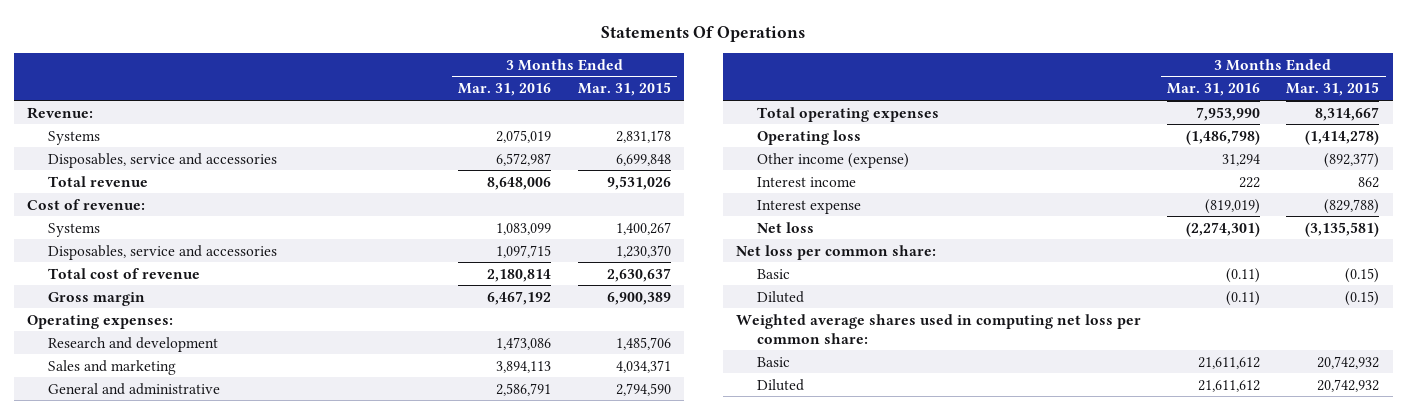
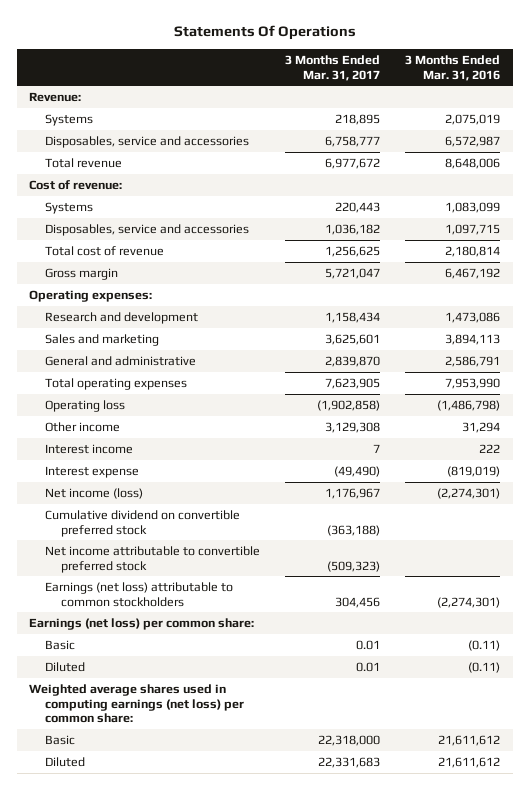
[577,82,671,97] Mar. 31, 2015 -> none
none -> [284,54,380,81] 3 Months Ended Mar. 31, 2017
[756,152,909,168] Other income (expense) -> [44,421,120,432] Other income
[756,221,814,233] Net loss -> [44,487,143,499] Net income (loss)
none -> [44,509,240,537] Cumulative dividend on convertible preferred stock
none -> [44,545,260,573] Net income attributable to convertible preferred stock
none -> [44,581,233,607] Earnings (net loss) attributable to common stockholders
[735,244,936,260] Net loss per common share: -> [29,617,255,630] Earnings (net loss) per common share:
[735,313,1141,344] Weighted average shares used in computing net loss per common share: -> [29,683,244,724] Weighted average shares used in computing earnings (net loss) per common share:

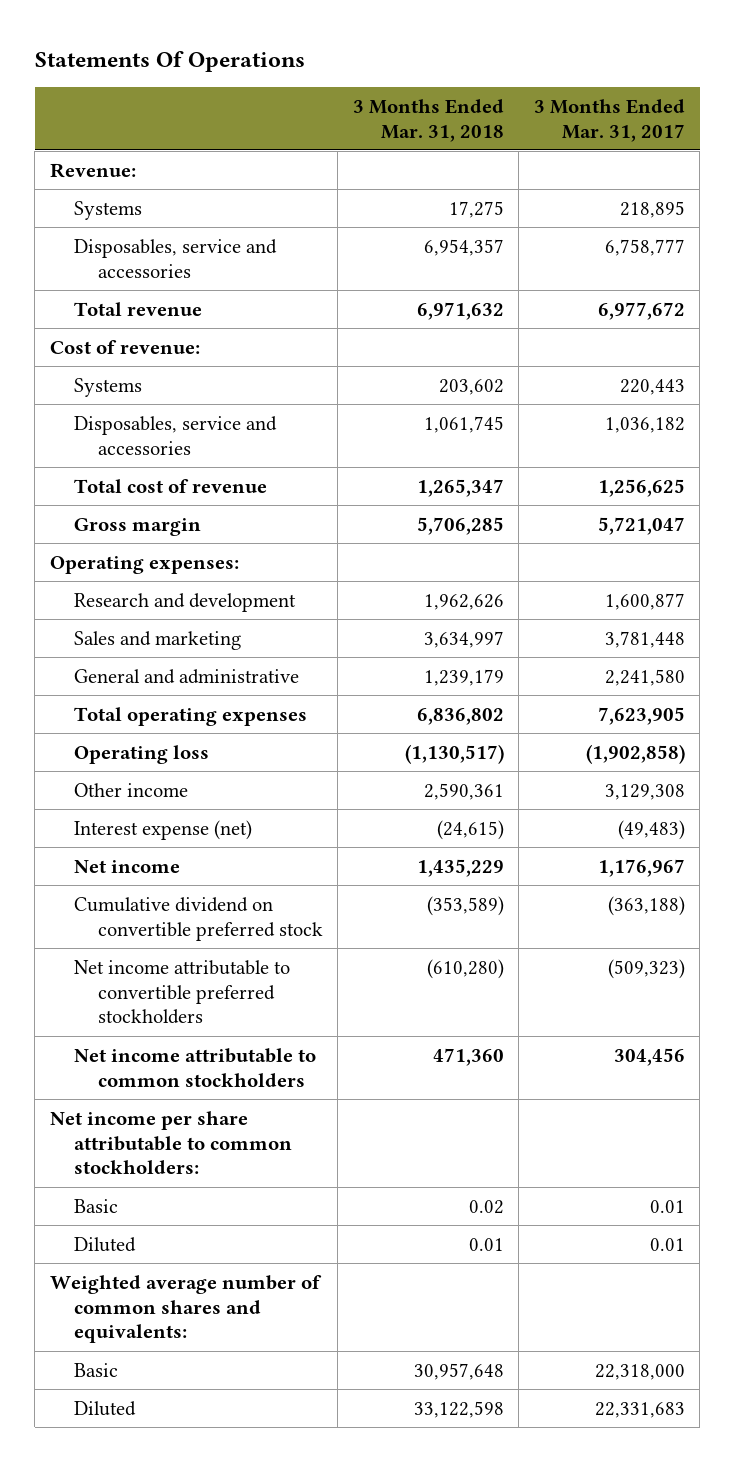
[405,54,501,81] 3 Months Ended Mar. 31, 2016 -> none
none -> [352,98,504,142] 3 Months Ended Mar. 31, 2018
[324,311,380,323] 1,158,434 -> [604,592,685,610] 1,600,877
[324,333,380,345] 3,625,601 -> [604,630,685,648] 3,781,448
[324,355,380,367] 2,839,870 -> [604,668,685,686] 2,241,580
[44,443,133,454] Interest income -> none
[44,465,139,478] Interest expense -> [73,819,252,840] Interest expense (net)
[333,465,380,477] (49,490) -> [617,819,685,840] (49,483)
[44,487,143,499] Net income (loss) -> [73,859,180,873] Net income
[44,545,260,573] Net income attributable to convertible preferred stock -> [73,959,290,1025] Net income attributable to convertible preferred stockholders
[44,581,233,607] Earnings (net loss) attributable to common stockholders -> [73,1047,316,1087] Net income attributable to common stockholders
[29,617,255,630] Earnings (net loss) per common share: -> [49,1110,292,1175] Net income per share attributable to common stockholders:
[29,683,244,724] Weighted average shares used in computing earnings (net loss) per common share: -> [49,1274,322,1344] Weighted average number of common shares and equivalents:

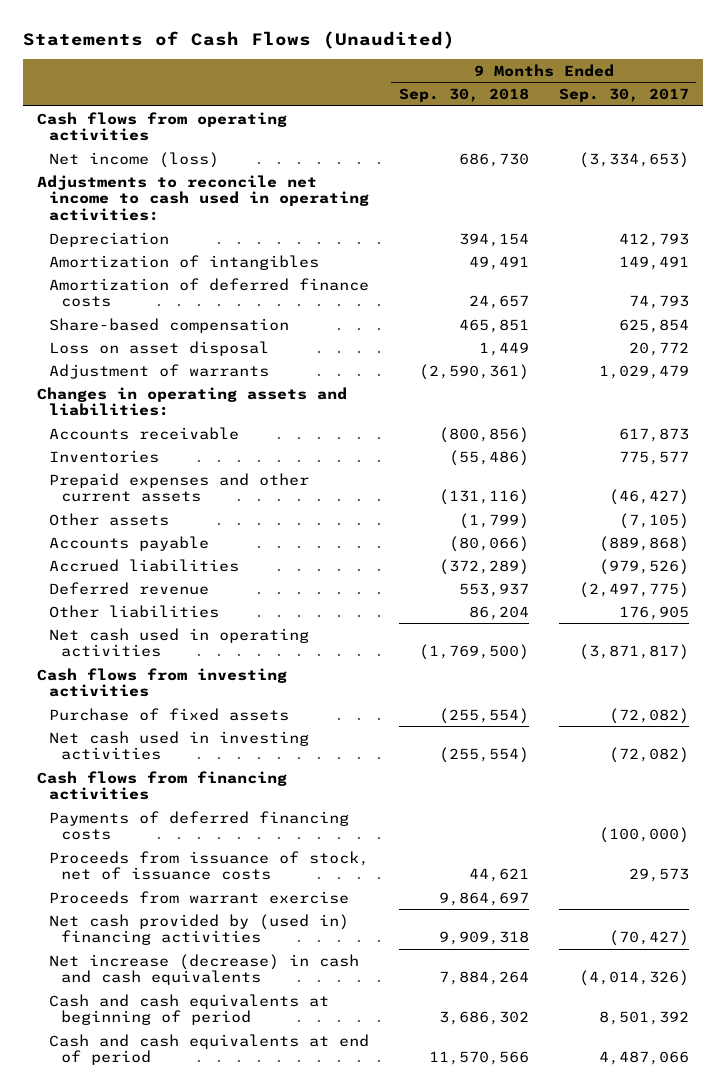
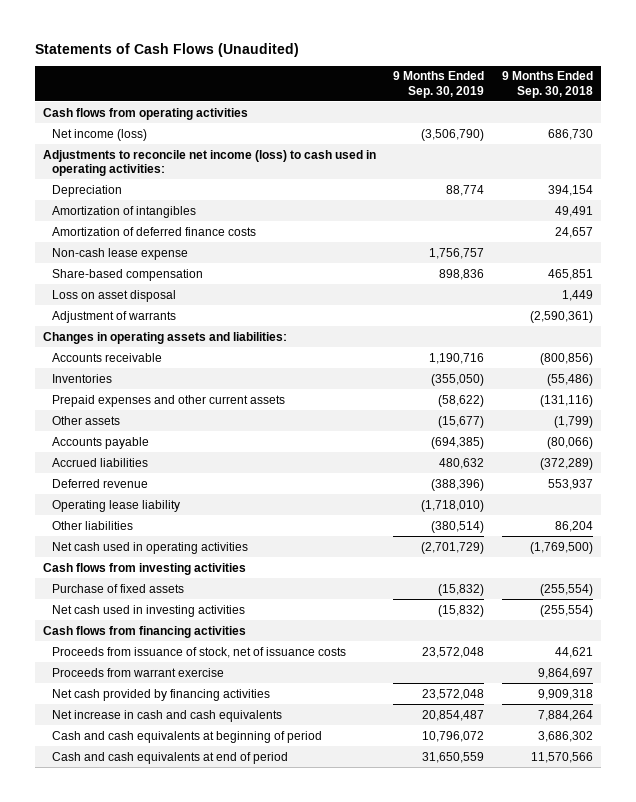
[558,88,689,103] Sep. 30, 2017 -> none
none -> [393,71,485,98] 9 Months Ended Sep. 30, 2019
[37,174,370,221] Adjustments to reconcile net income to cash used in operating activities: -> [43,149,377,176] Adjustments to reconcile net income (loss) to cash used in operating activities:
none -> [52,247,189,260] Non-cash lease expense
none -> [52,499,181,512] Operating lease liability
[49,810,350,841] Payments of deferred financing costs -> none
[49,913,350,946] Net cash provided by (used in) financing activities -> [52,688,271,701] Net cash provided by financing activities
[49,953,360,986] Net increase (decrease) in cash and cash equivalents -> [52,709,283,722] Net increase in cash and cash equivalents

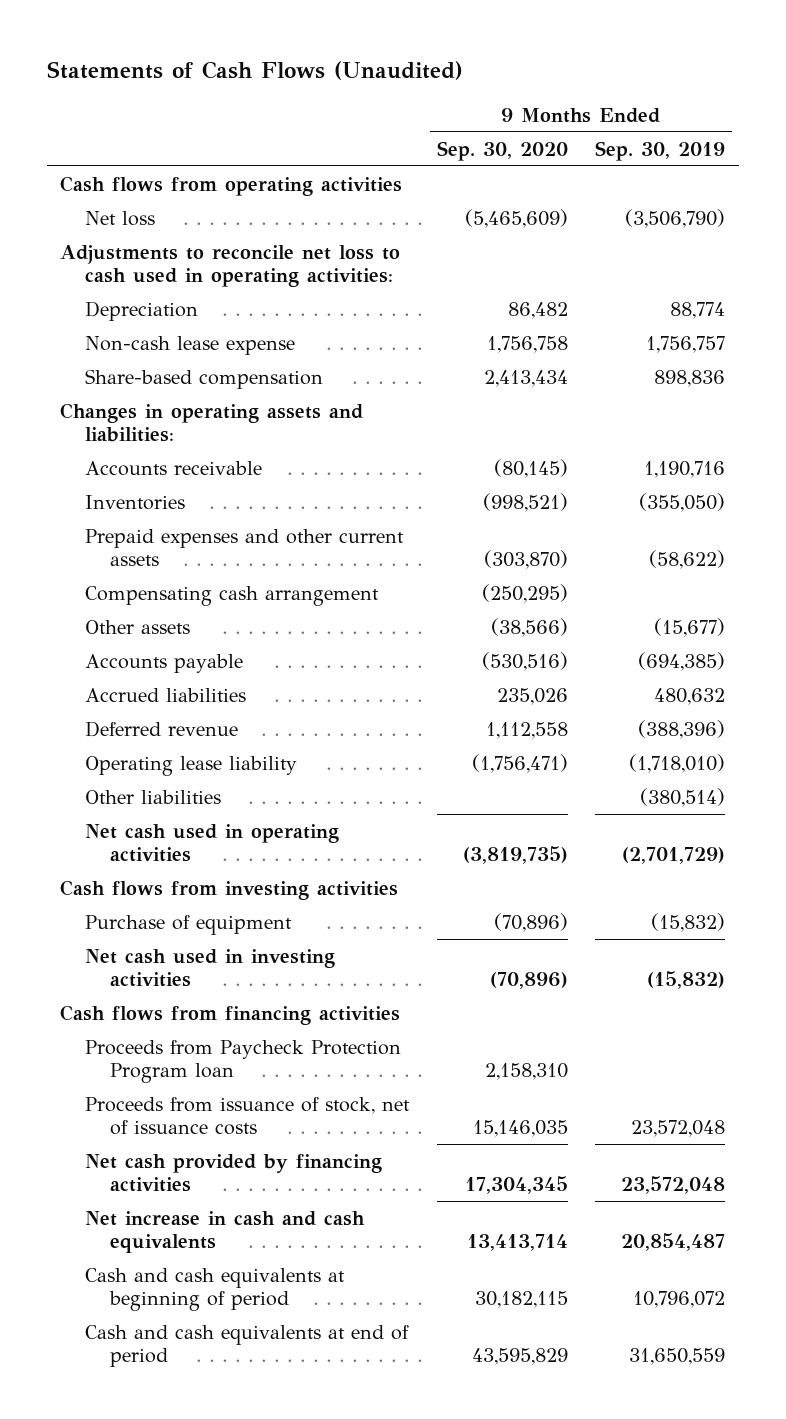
[501,71,593,98] 9 Months Ended Sep. 30, 2018 -> none
none -> [436,140,568,161] Sep. 30, 2020
[52,128,148,141] Net income (loss) -> [85,210,156,226] Net loss
[43,149,377,176] Adjustments to reconcile net income (loss) to cash used in operating activities: -> [60,244,401,288] Adjustments to reconcile net loss to cash used in operating activities:
[52,205,197,218] Amortization of intangibles -> none
[52,226,257,236] Amortization of deferred finance costs -> none
[52,289,177,302] Loss on asset disposal -> none
[52,310,177,323] Adjustment of warrants -> none
none -> [85,585,380,606] Compensating cash arrangement
[52,583,185,593] Purchase of fixed assets -> [85,914,293,935] Purchase of equipment
none -> [85,1039,402,1084] Proceeds from Paycheck Protection Program loan
[52,667,225,677] Proceeds from warrant exercise -> none

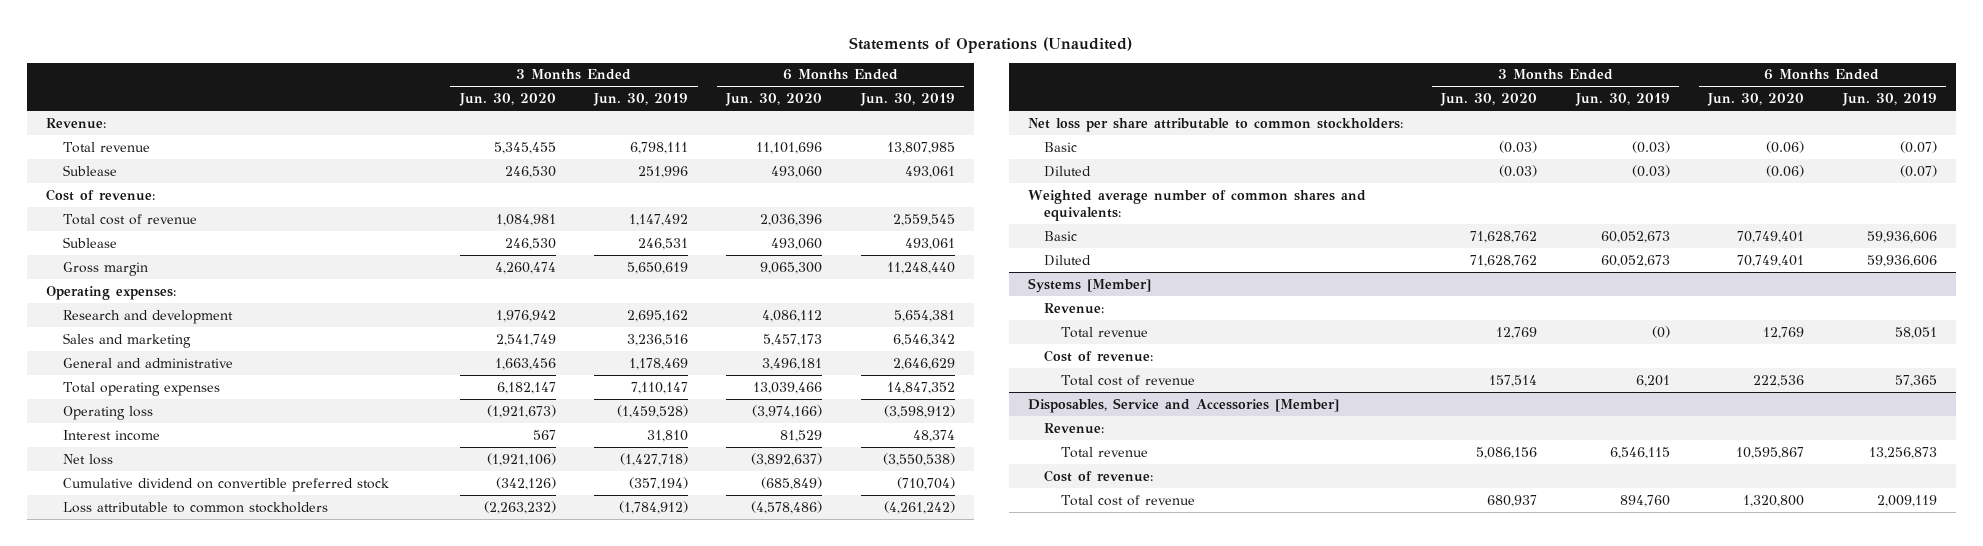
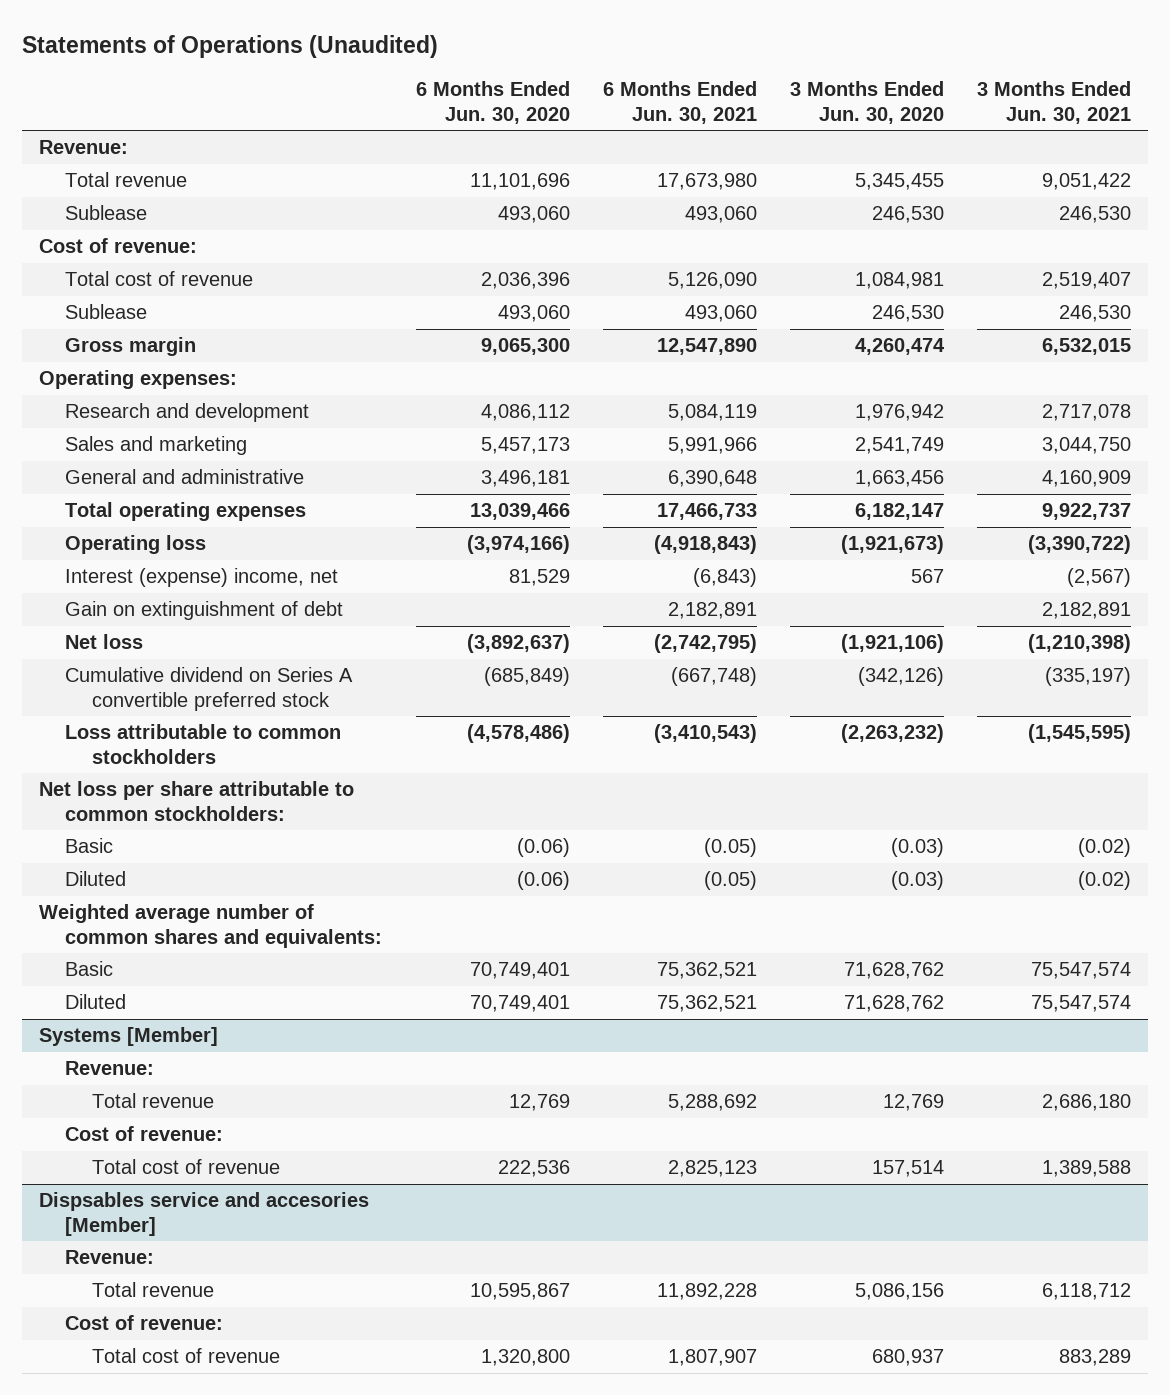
[593,93,689,107] Jun. 30, 2019 -> none
[859,93,955,107] Jun. 30, 2019 -> none
none -> [602,81,757,124] 6 Months Ended Jun. 30, 2021
none -> [977,81,1132,124] 3 Months Ended Jun. 30, 2021
[62,429,160,441] Interest income -> [65,568,339,588] Interest (expense) income, net
none -> [65,601,344,621] Gain on extinguishment of debt
[62,477,389,492] Cumulative dividend on convertible preferred stock -> [65,667,354,711] Cumulative dividend on Series A convertible preferred stock
[1028,397,1340,413] Disposables, Service and Accessories [Member] -> [39,1192,370,1236] Dispsables service and accesories [Member]

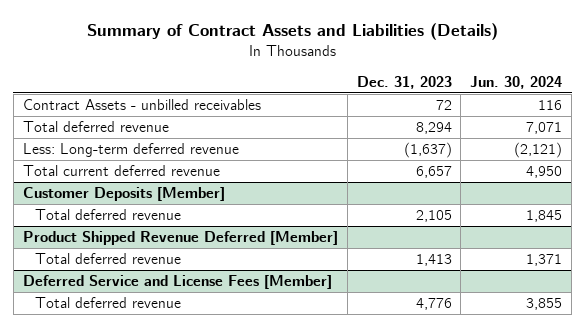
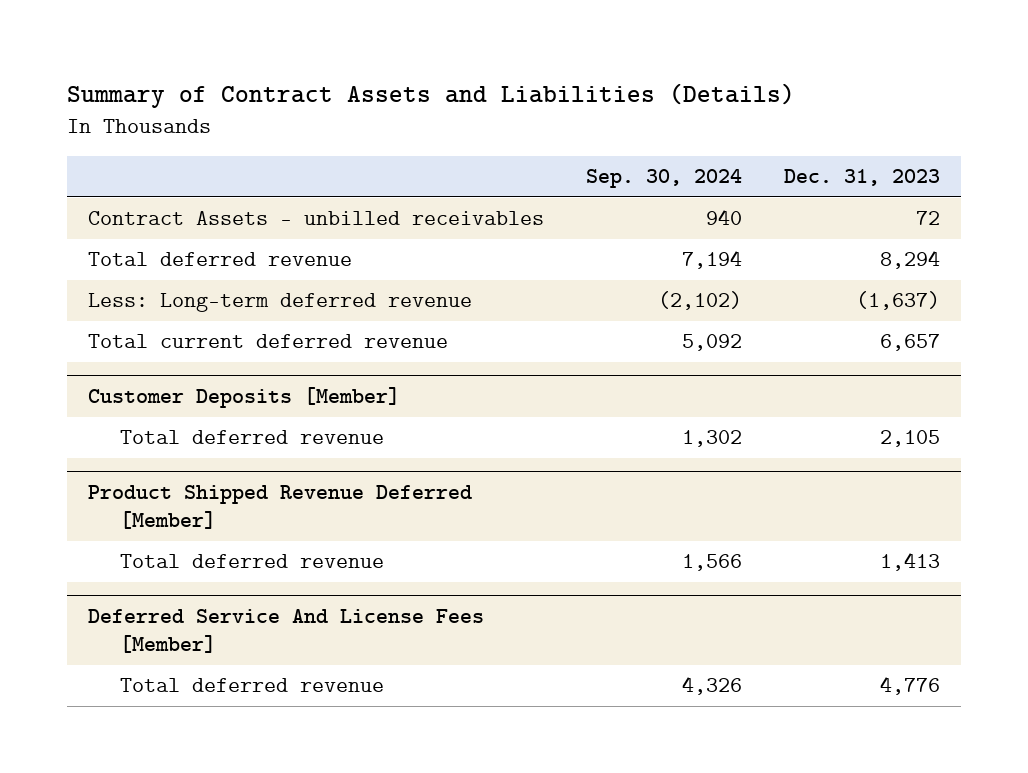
[470,75,563,89] Jun. 30, 2024 -> none
none -> [586,169,743,189] Sep. 30, 2024
[22,275,332,290] Deferred Service and License Fees [Member] -> [88,609,485,654] Deferred Service And License Fees [Member]

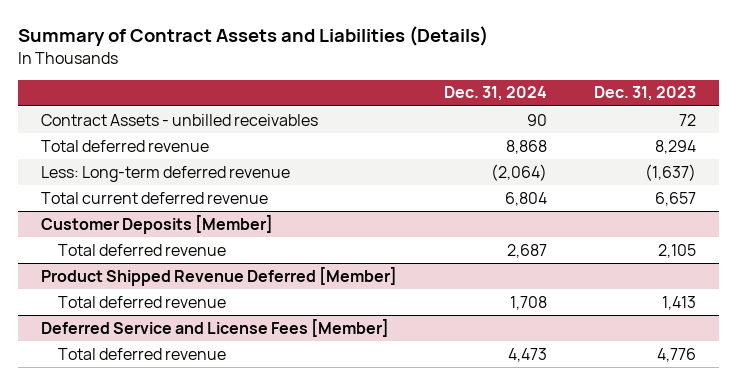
[586,169,743,189] Sep. 30, 2024 -> none
none -> [443,86,547,102] Dec. 31, 2024
[88,609,485,654] Deferred Service And License Fees [Member] -> [41,318,390,337] Deferred Service and License Fees [Member]

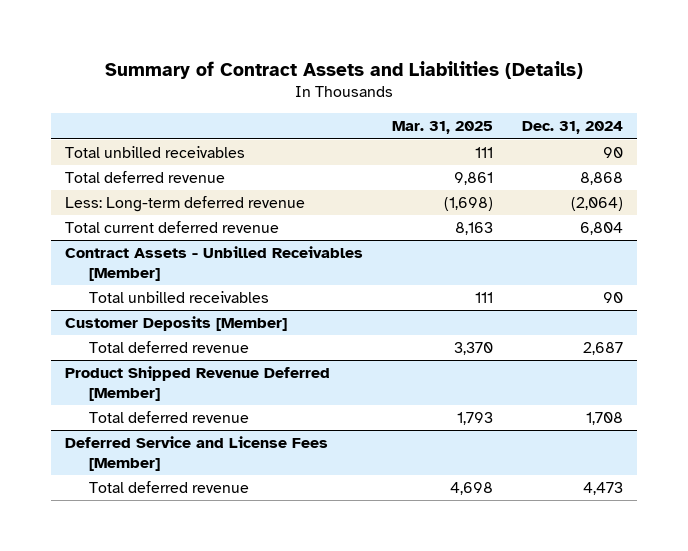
[593,86,696,102] Dec. 31, 2023 -> none
none -> [392,121,494,135] Mar. 31, 2025
[41,113,319,126] Contract Assets - unbilled receivables -> [65,146,246,159] Total unbilled receivables
none -> [65,246,364,282] Contract Assets - Unbilled Receivables [Member]
none -> [88,291,269,304] Total unbilled receivables

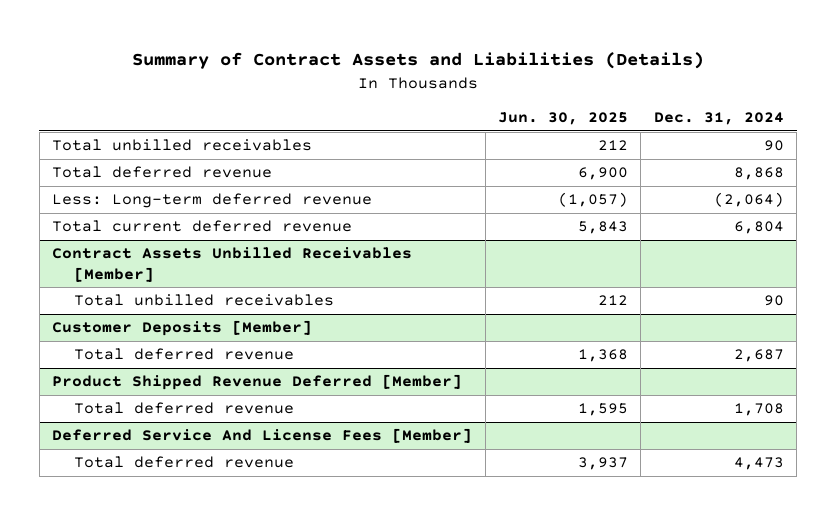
[392,121,494,135] Mar. 31, 2025 -> none
none -> [498,112,629,126] Jun. 30, 2025
[65,246,364,282] Contract Assets - Unbilled Receivables [Member] -> [52,247,413,282] Contract Assets Unbilled Receivables [Member]
[65,436,329,472] Deferred Service and License Fees [Member] -> [52,428,473,444] Deferred Service And License Fees [Member]

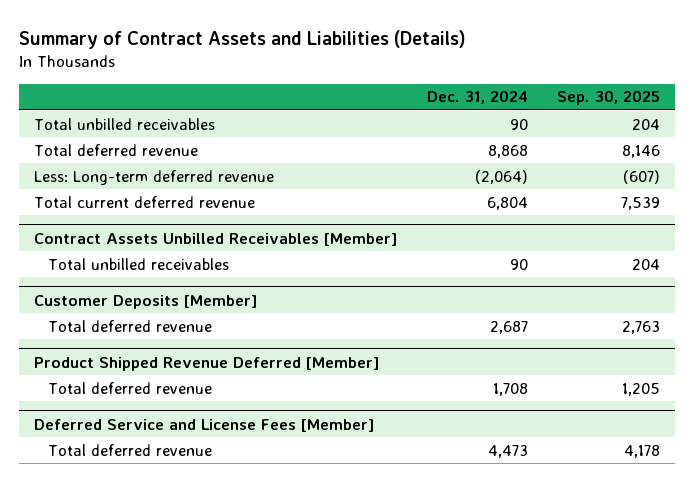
[498,112,629,126] Jun. 30, 2025 -> none
none -> [557,90,661,106] Sep. 30, 2025
[52,428,473,444] Deferred Service And License Fees [Member] -> [33,418,374,432] Deferred Service and License Fees [Member]

